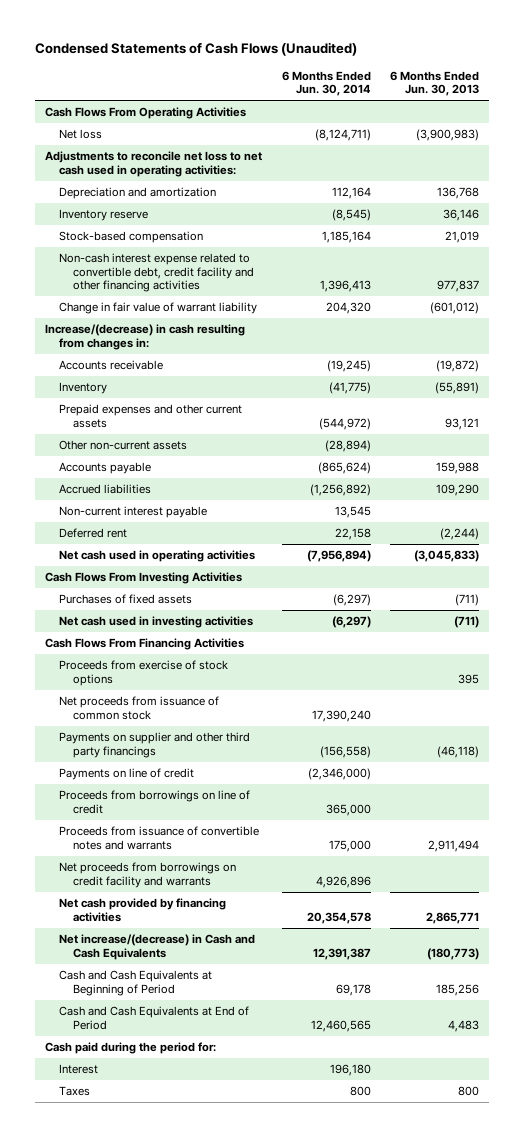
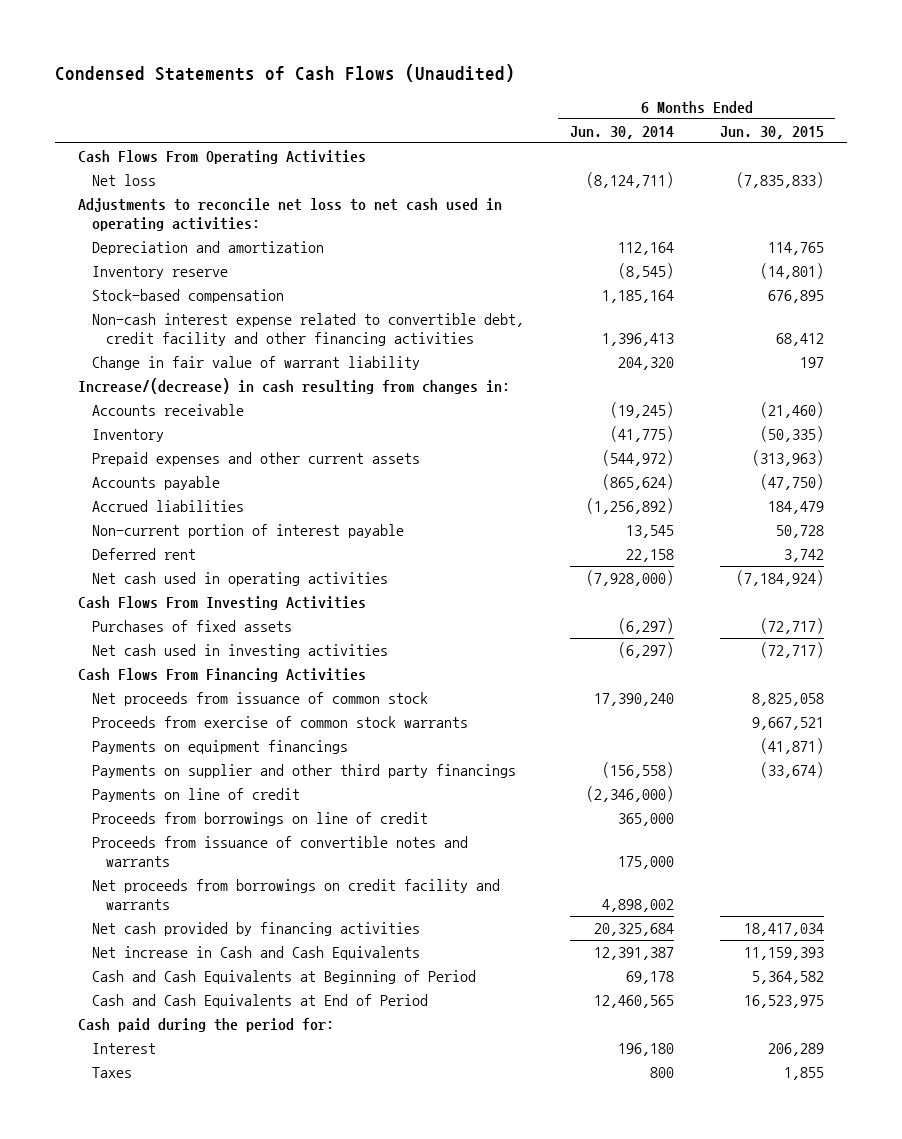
[390,70,480,97] 6 Months Ended Jun. 30, 2013 -> none
none -> [719,125,824,139] Jun. 30, 2015
[59,440,188,451] Other non-current assets -> none
[59,506,208,519] Non-current interest payable -> [91,523,404,538] Non-current portion of interest payable
[306,550,371,563] (7,956,894) -> [585,569,674,586] (7,928,000)
[59,660,229,686] Proceeds from exercise of stock options -> none
none -> [91,715,468,728] Proceeds from exercise of common stock warrants
none -> [91,739,348,754] Payments on equipment financings
[315,875,371,888] 4,926,896 -> [601,898,674,912] 4,898,002
[306,911,371,924] 20,354,578 -> [593,922,674,936] 20,325,684
[59,934,256,960] Net increase/(decrease) in Cash and Cash Equivalents -> [91,945,420,960] Net increase in Cash and Cash Equivalents

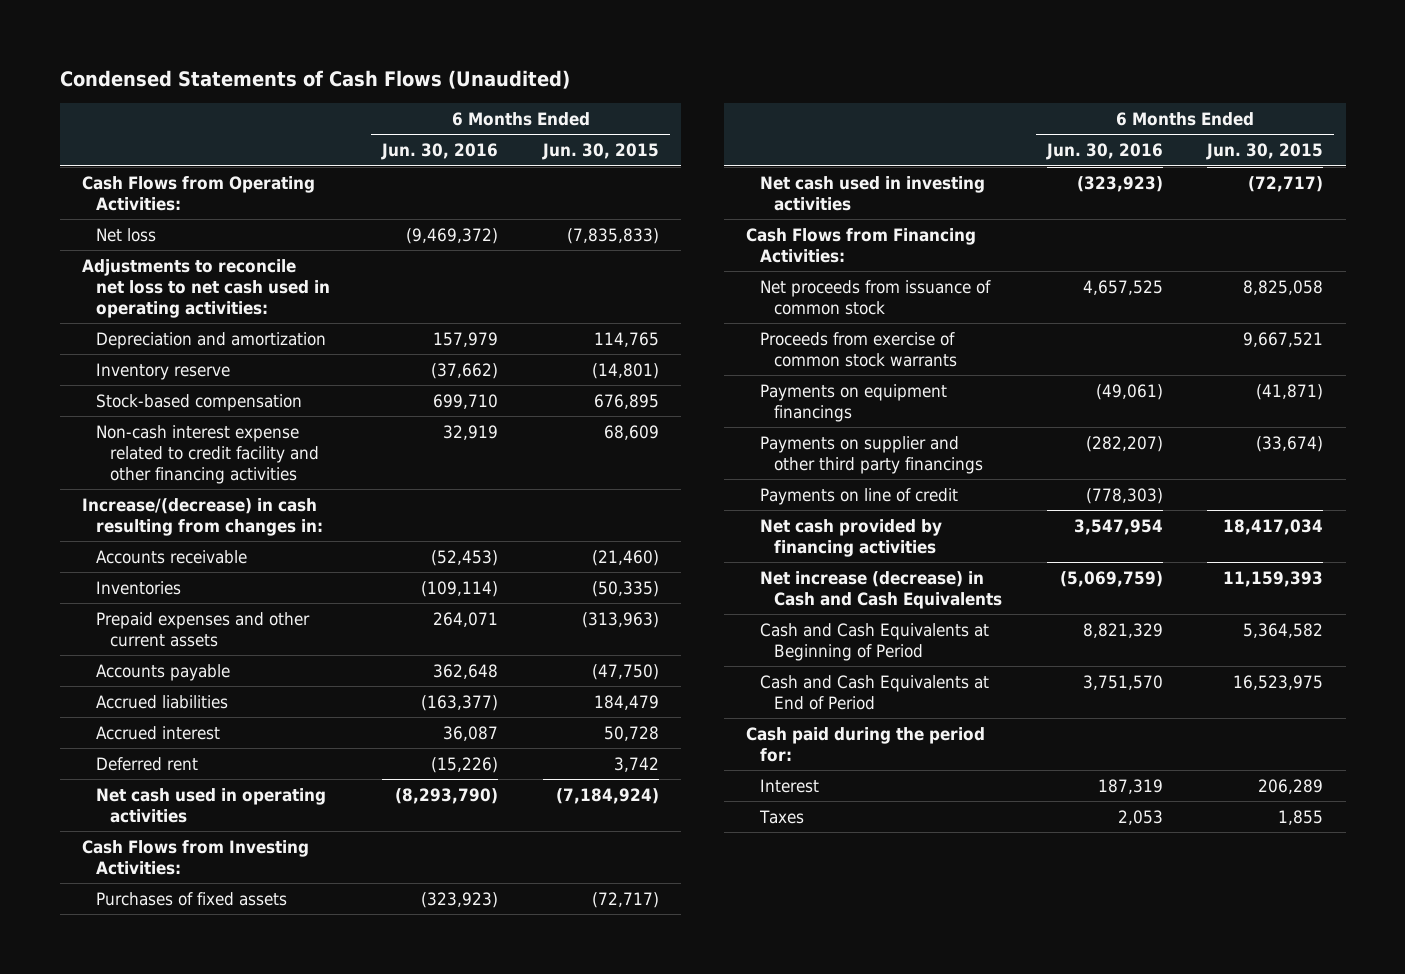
[569,125,674,139] Jun. 30, 2014 -> none
none -> [381,143,499,161] Jun. 30, 2016
[77,149,366,164] Cash Flows From Operating Activities -> [81,175,315,211] Cash Flows from Operating Activities:
[91,355,420,370] Change in fair value of warrant liability -> none
[91,312,524,346] Non-cash interest expense related to convertible debt, credit facility and other financing activities -> [95,424,319,484] Non-cash interest expense related to credit facility and other financing activities
[775,332,824,346] 68,412 -> [603,424,659,440] 68,609
[91,428,164,442] Inventory -> [95,580,181,595] Inventories
[91,523,404,538] Non-current portion of interest payable -> [95,725,220,740] Accrued interest
[77,595,366,610] Cash Flows From Investing Activities -> [81,839,309,875] Cash Flows from Investing Activities:
[77,667,366,682] Cash Flows From Financing Activities -> [746,227,977,263] Cash Flows from Financing Activities:
[91,811,428,826] Proceeds from borrowings on line of credit -> none
[91,835,468,867] Proceeds from issuance of convertible notes and warrants -> none
[91,878,500,910] Net proceeds from borrowings on credit facility and warrants -> none
[91,945,420,960] Net increase in Cash and Cash Equivalents -> [760,570,1003,609] Net increase (decrease) in Cash and Cash Equivalents

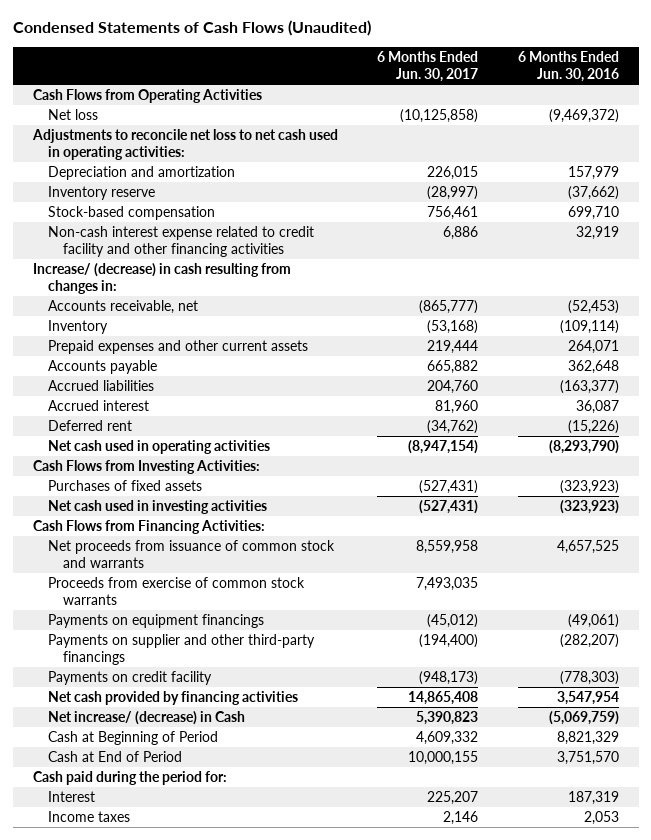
[541,143,659,161] Jun. 30, 2015 -> none
none -> [377,50,479,82] 6 Months Ended Jun. 30, 2017
[81,175,315,211] Cash Flows from Operating Activities: -> [32,88,262,103] Cash Flows from Operating Activities
[81,497,323,536] Increase/(decrease) in cash resulting from changes in: -> [32,262,291,294] Increase/ (decrease) in cash resulting from changes in:
[95,549,247,564] Accounts receivable -> [47,299,198,314] Accounts receivable, net
[95,580,181,595] Inventories -> [47,319,108,334] Inventory
[760,279,992,315] Net proceeds from issuance of common stock -> [47,539,335,568] Net proceeds from issuance of common stock and warrants
[760,435,984,474] Payments on supplier and other third party financings -> [47,633,315,665] Payments on supplier and other third-party financings
[760,487,959,505] Payments on line of credit -> [47,670,212,685] Payments on credit facility
[760,570,1003,609] Net increase (decrease) in Cash and Cash Equivalents -> [47,710,245,725] Net increase/ (decrease) in Cash
[760,622,990,661] Cash and Cash Equivalents at Beginning of Period -> [47,730,218,745] Cash at Beginning of Period
[760,674,990,710] Cash and Cash Equivalents at End of Period -> [47,750,182,762] Cash at End of Period
[759,809,805,824] Taxes -> [47,810,130,822] Income taxes

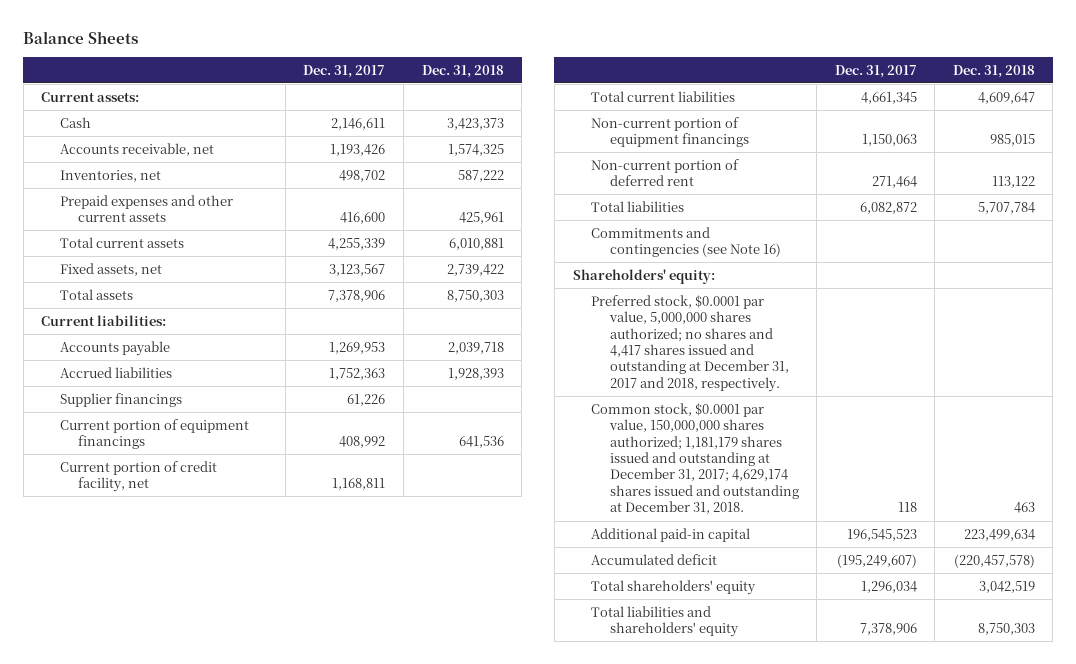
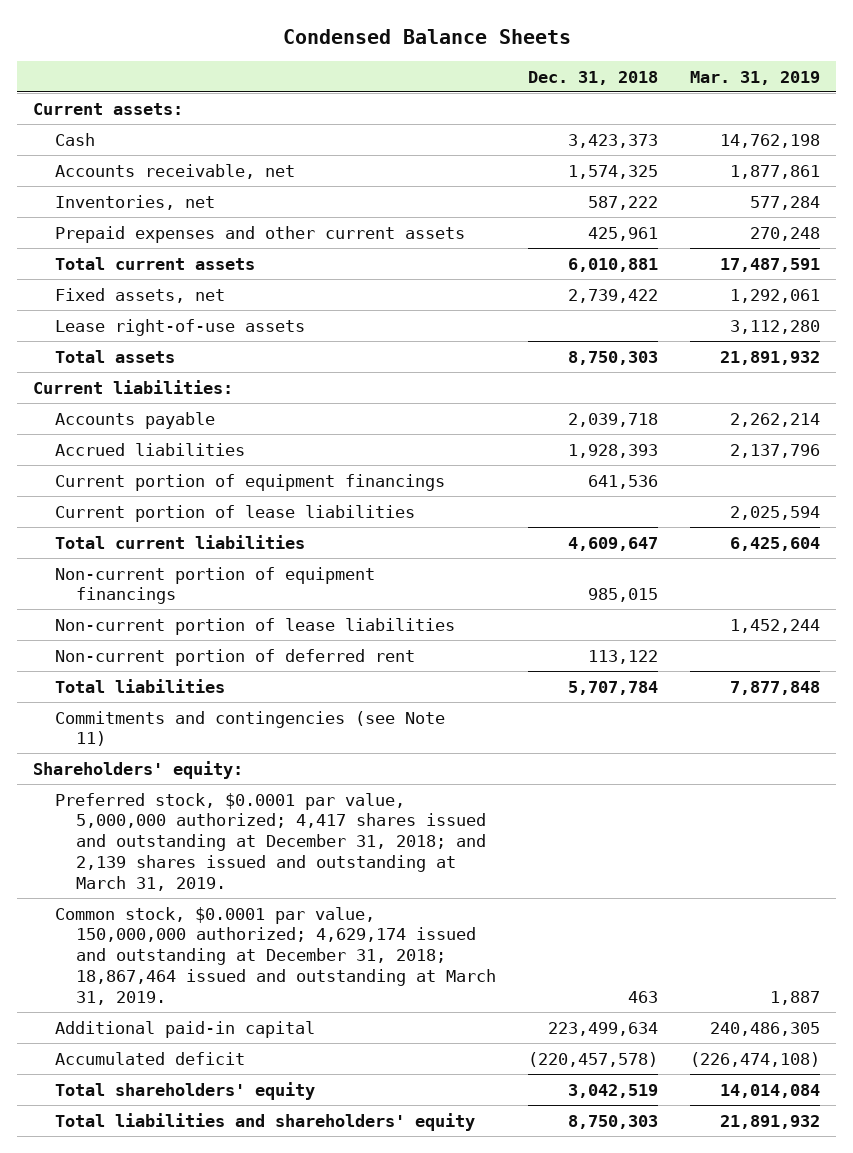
[23,30,139,44] Balance Sheets -> [282,28,571,44] Condensed Balance Sheets
[303,64,386,78] Dec. 31, 2017 -> none
none -> [690,70,821,85] Mar. 31, 2019
none -> [54,318,305,336] Lease right-of-use assets
[59,392,182,407] Supplier financings -> none
[59,460,217,493] Current portion of credit facility, net -> none
none -> [54,504,415,522] Current portion of lease liabilities
none -> [54,617,455,635] Non-current portion of lease liabilities
[591,226,781,258] Commitments and contingencies (see Note 16) -> [54,710,445,747] Commitments and contingencies (see Note 11)
[591,294,789,392] Preferred stock, $0.0001 par value, 5,000,000 shares authorized; no shares and 4,417 shares issued and outstanding at December 31, 2017 and 2018, respectively. -> [54,792,487,891] Preferred stock, $0.0001 par value, 5,000,000 authorized; 4,417 shares issued and outstanding at December 31, 2018; and 2,139 shares issued and outstanding at March 31, 2019.
[591,402,799,515] Common stock, $0.0001 par value, 150,000,000 shares authorized; 1,181,179 shares issued and outstanding at December 31, 2017; 4,629,174 shares issued and outstanding at December 31, 2018. -> [54,906,497,1005] Common stock, $0.0001 par value, 150,000,000 authorized; 4,629,174 issued and outstanding at December 31, 2018; 18,867,464 issued and outstanding at March 31, 2019.

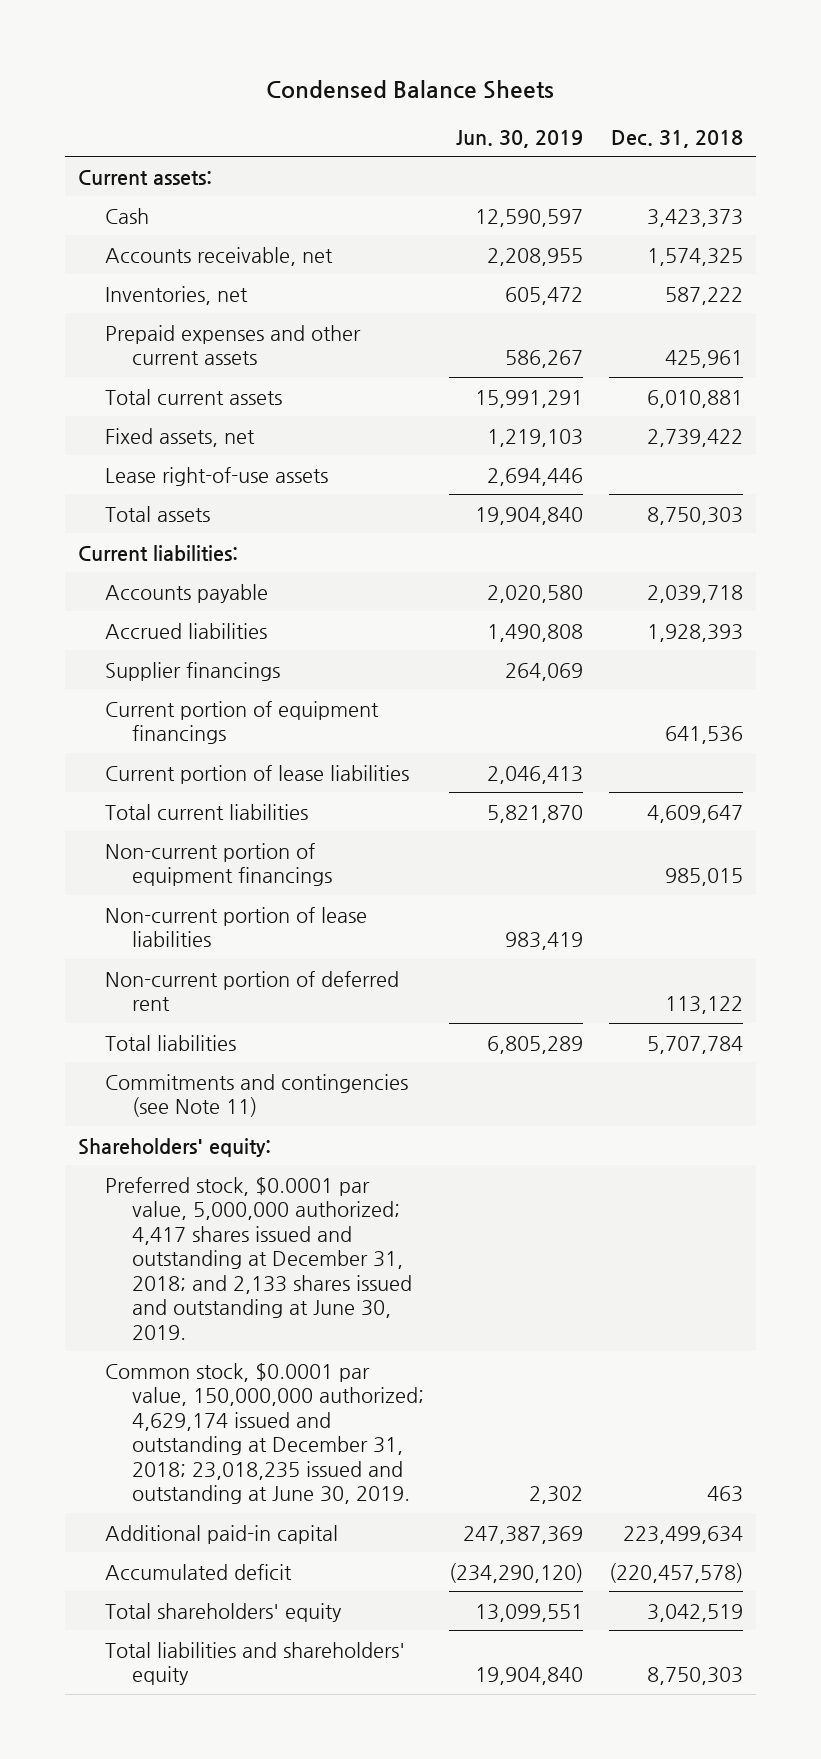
[690,70,821,85] Mar. 31, 2019 -> none
none -> [456,129,584,148] Jun. 30, 2019
none -> [104,661,280,681] Supplier financings
[54,792,487,891] Preferred stock, $0.0001 par value, 5,000,000 authorized; 4,417 shares issued and outstanding at December 31, 2018; and 2,139 shares issued and outstanding at March 31, 2019. -> [104,1176,412,1340] Preferred stock, $0.0001 par value, 5,000,000 authorized; 4,417 shares issued and outstanding at December 31, 2018; and 2,133 shares issued and outstanding at June 30, 2019.
[54,906,497,1005] Common stock, $0.0001 par value, 150,000,000 authorized; 4,629,174 issued and outstanding at December 31, 2018; 18,867,464 issued and outstanding at March 31, 2019. -> [104,1362,424,1505] Common stock, $0.0001 par value, 150,000,000 authorized; 4,629,174 issued and outstanding at December 31, 2018; 23,018,235 issued and outstanding at June 30, 2019.

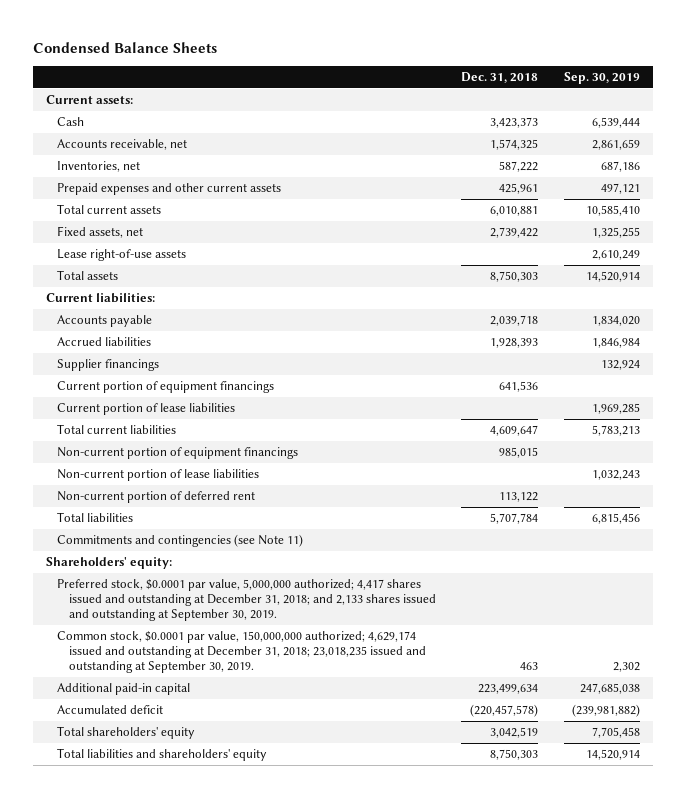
[456,129,584,148] Jun. 30, 2019 -> none
none -> [564,72,641,85] Sep. 30, 2019
[104,1176,412,1340] Preferred stock, $0.0001 par value, 5,000,000 authorized; 4,417 shares issued and outstanding at December 31, 2018; and 2,133 shares issued and outstanding at June 30, 2019. -> [57,579,436,622] Preferred stock, $0.0001 par value, 5,000,000 authorized; 4,417 shares issued and outstanding at December 31, 2018; and 2,133 shares issued and outstanding at September 30, 2019.
[104,1362,424,1505] Common stock, $0.0001 par value, 150,000,000 authorized; 4,629,174 issued and outstanding at December 31, 2018; 23,018,235 issued and outstanding at June 30, 2019. -> [57,631,426,674] Common stock, $0.0001 par value, 150,000,000 authorized; 4,629,174 issued and outstanding at December 31, 2018; 23,018,235 issued and outstanding at September 30, 2019.

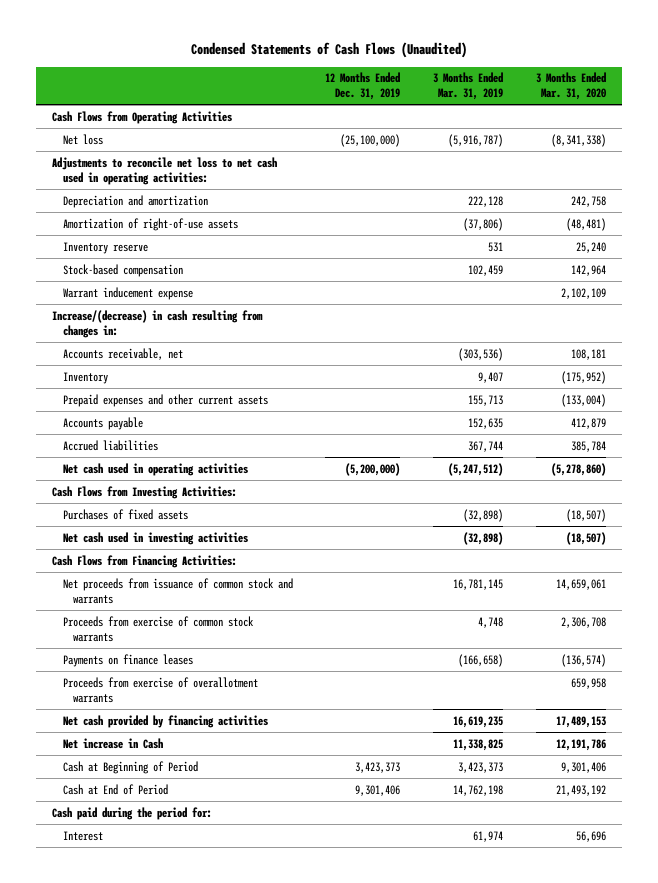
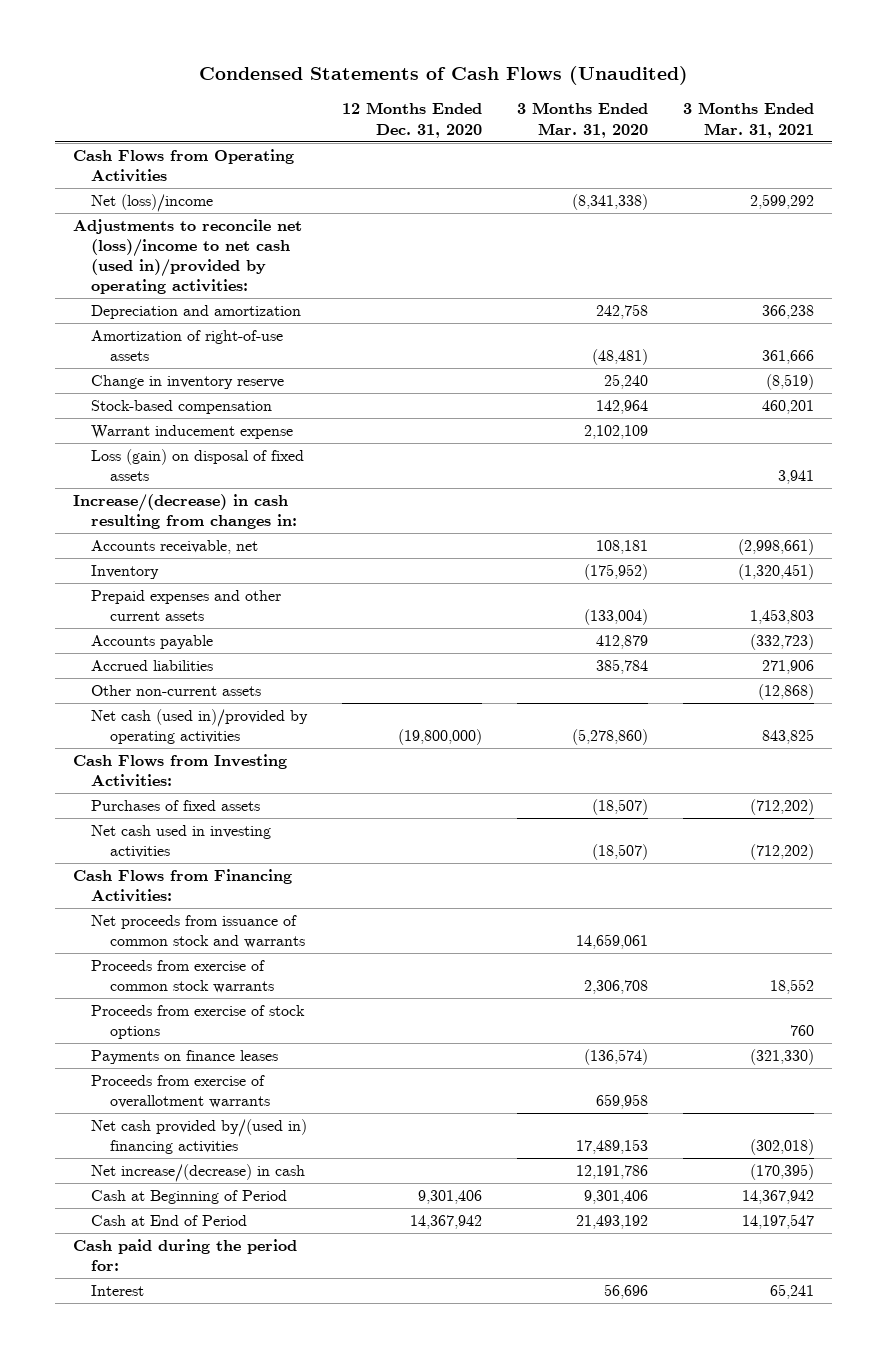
[325,72,401,101] 12 Months Ended Dec. 31, 2019 -> none
[432,72,503,101] 3 Months Ended Mar. 31, 2019 -> none
none -> [342,102,483,138] 12 Months Ended Dec. 31, 2020
none -> [683,102,815,138] 3 Months Ended Mar. 31, 2021
[62,133,103,145] Net loss -> [91,194,214,213] Net (loss)/income
[51,156,277,185] Adjustments to reconcile net loss to net cash used in operating activities: -> [72,219,302,295] Adjustments to reconcile net (loss)/income to net cash (used in)/provided by operating activities:
[62,241,148,254] Inventory reserve -> [91,375,285,390] Change in inventory reserve
none -> [91,449,305,482] Loss (gain) on disposal of fixed assets
none -> [91,685,262,697] Other non-current assets
[62,462,248,476] Net cash used in operating activities -> [91,709,309,745] Net cash (used in)/provided by operating activities
none -> [91,1005,306,1040] Proceeds from exercise of stock options
[62,714,268,728] Net cash provided by financing activities -> [91,1119,308,1155] Net cash provided by/(used in) financing activities
[62,737,163,749] Net increase in Cash -> [91,1164,306,1183] Net increase/(decrease) in cash

